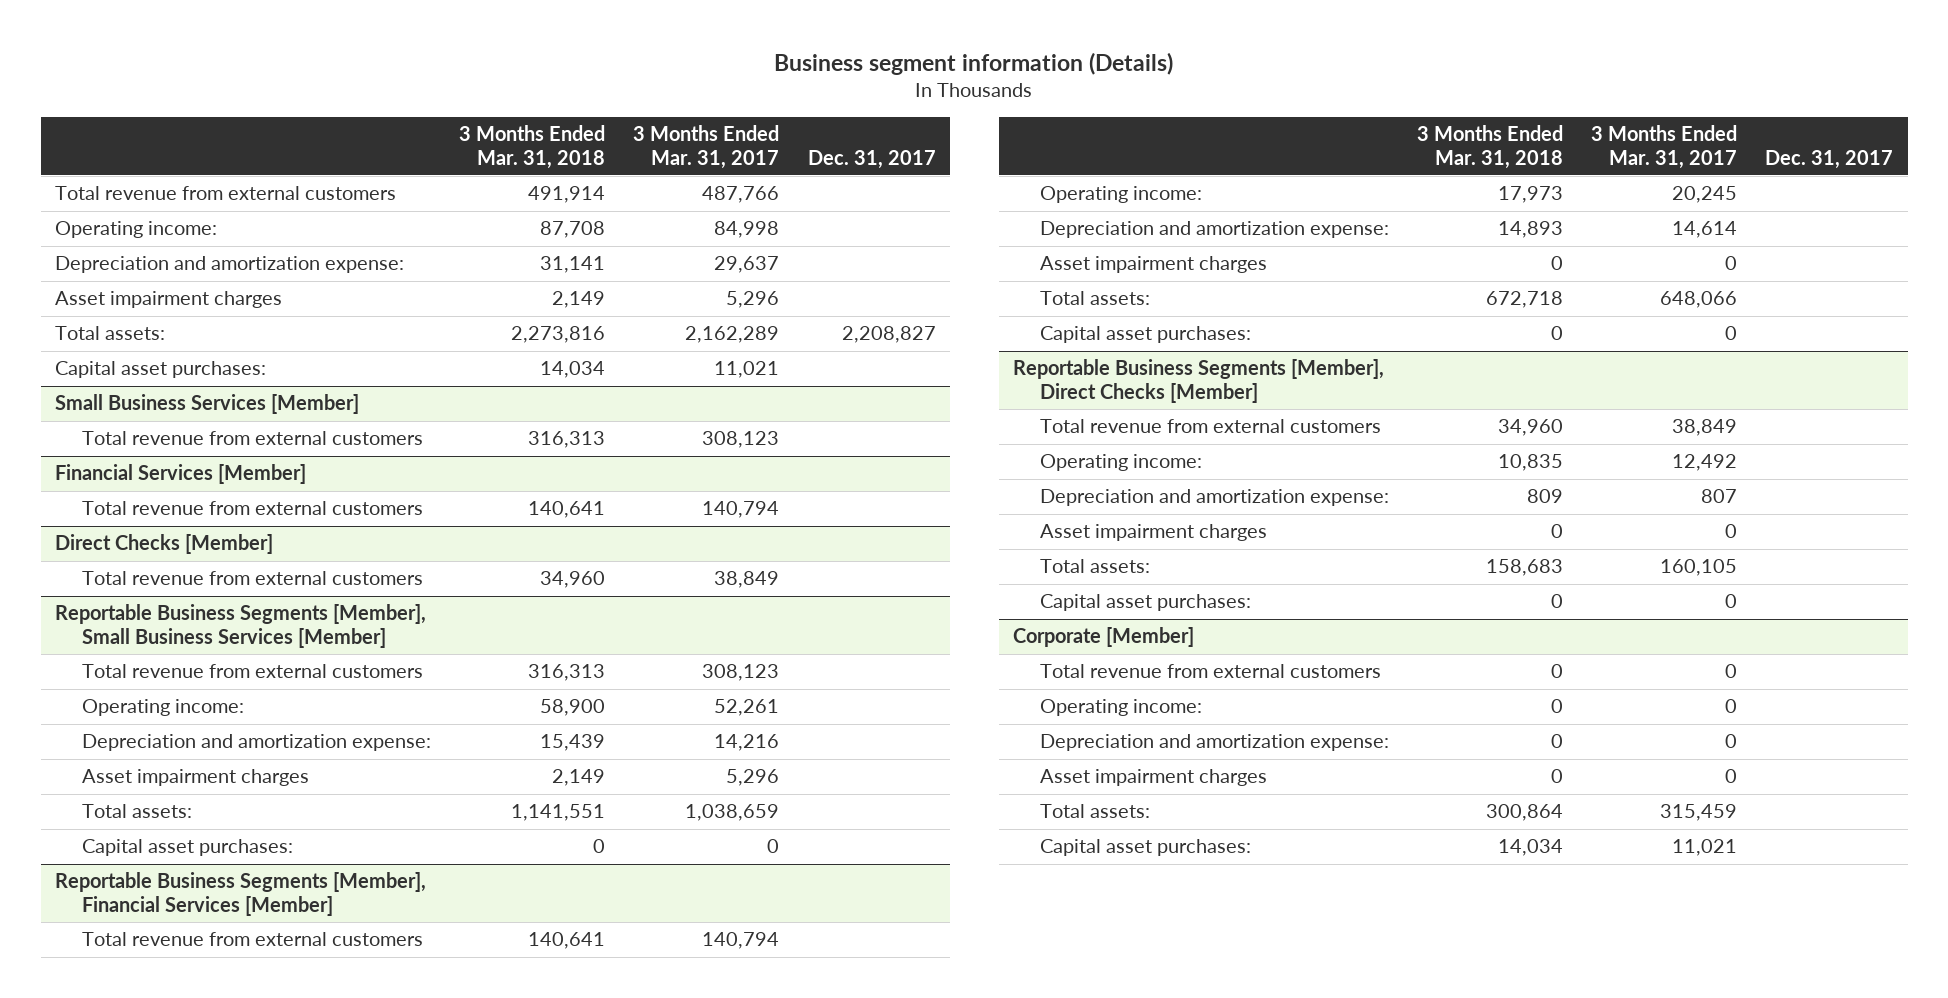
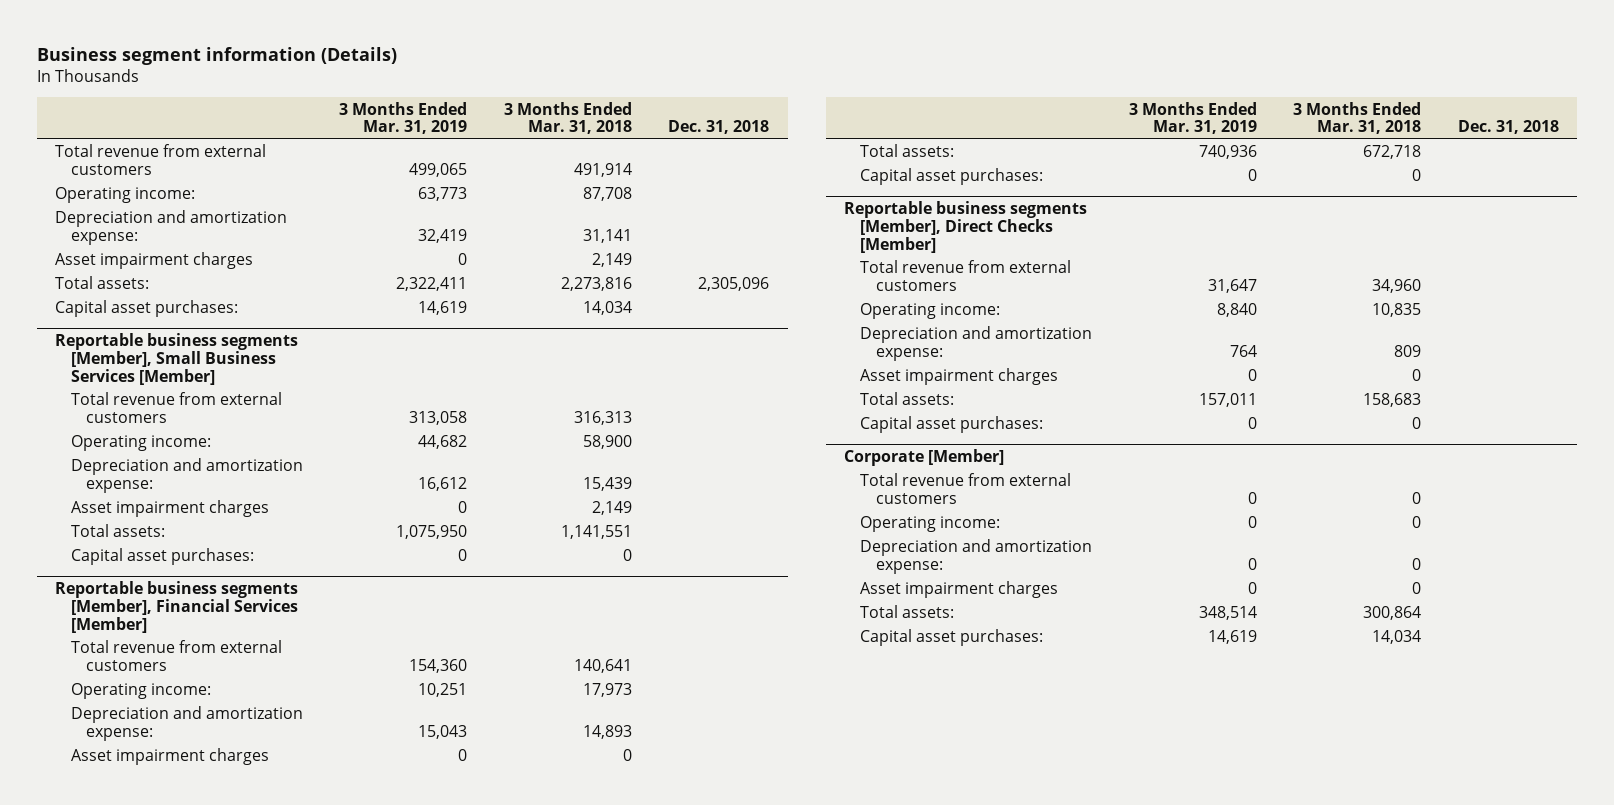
[633,125,780,169] 3 Months Ended Mar. 31, 2017 -> none
[807,149,936,169] Dec. 31, 2017 -> none
none -> [339,101,468,135] 3 Months Ended Mar. 31, 2019
none -> [668,120,770,135] Dec. 31, 2018
[54,394,359,415] Small Business Services [Member] -> none
[81,431,423,446] Total revenue from external customers -> none
[54,464,306,485] Financial Services [Member] -> none
[81,501,423,516] Total revenue from external customers -> none
[54,534,273,555] Direct Checks [Member] -> none
[81,571,423,586] Total revenue from external customers -> none
[54,604,426,648] Reportable Business Segments [Member], Small Business Services [Member] -> [55,333,299,385] Reportable business segments [Member], Small Business Services [Member]
[54,872,426,916] Reportable Business Segments [Member], Financial Services [Member] -> [55,581,299,633] Reportable business segments [Member], Financial Services [Member]
[1012,359,1384,403] Reportable Business Segments [Member], Direct Checks [Member] -> [844,201,1088,253] Reportable business segments [Member], Direct Checks [Member]

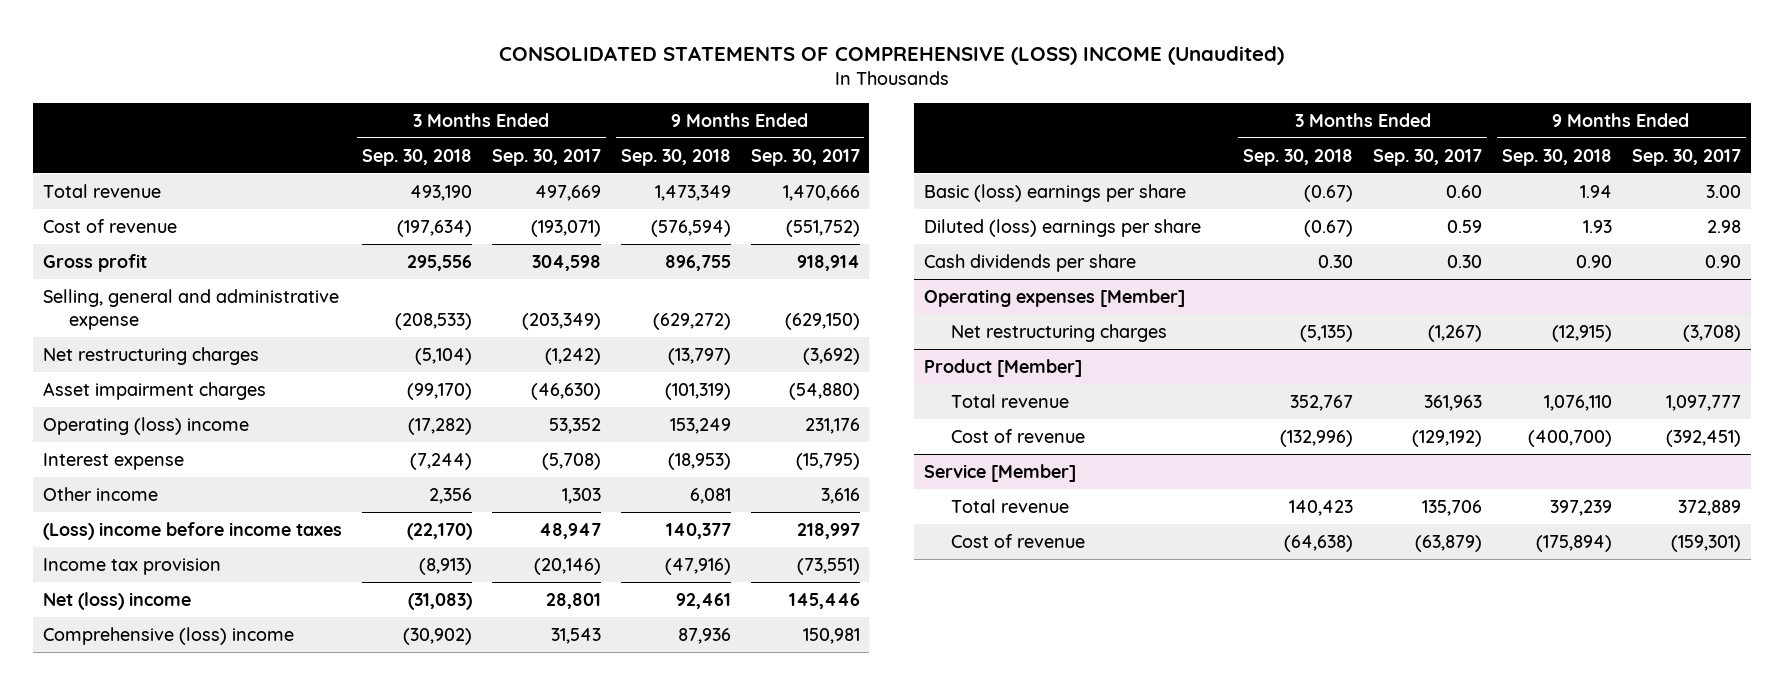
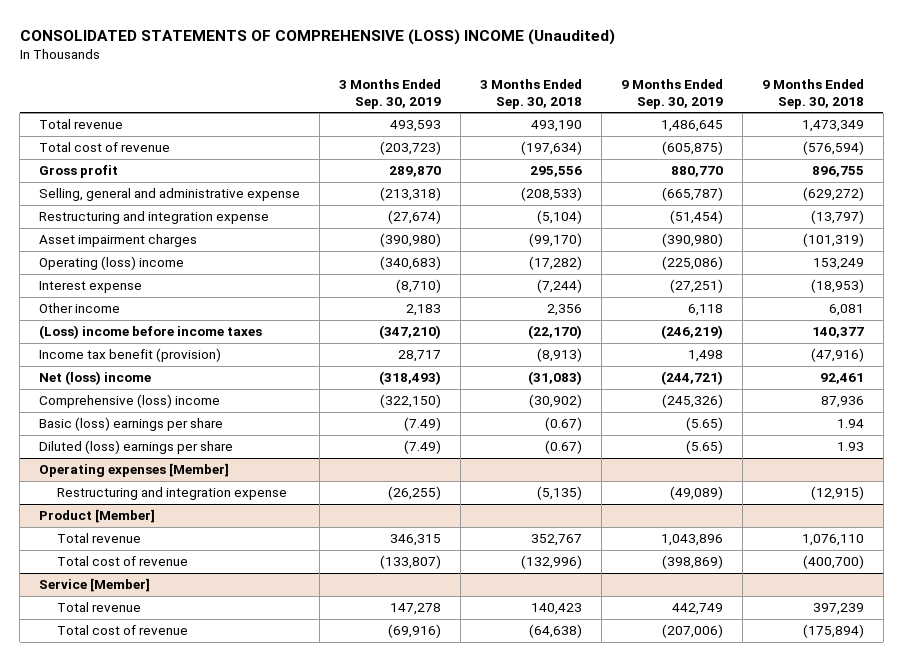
[491,148,601,166] Sep. 30, 2017 -> none
[750,148,860,166] Sep. 30, 2017 -> none
none -> [339,78,442,109] 3 Months Ended Sep. 30, 2019
none -> [621,78,724,109] 9 Months Ended Sep. 30, 2019
[43,218,178,233] Cost of revenue -> [39,142,171,153] Total cost of revenue
[43,346,260,365] Net restructuring charges -> [39,211,270,225] Restructuring and integration expense
[43,557,222,575] Income tax provision -> [39,348,222,363] Income tax benefit (provision)
[924,253,1137,272] Cash dividends per share -> none
[950,323,1167,342] Net restructuring charges -> [56,487,287,501] Restructuring and integration expense
[950,428,1085,443] Cost of revenue -> [56,556,188,567] Total cost of revenue
[950,533,1085,548] Cost of revenue -> [56,625,188,636] Total cost of revenue

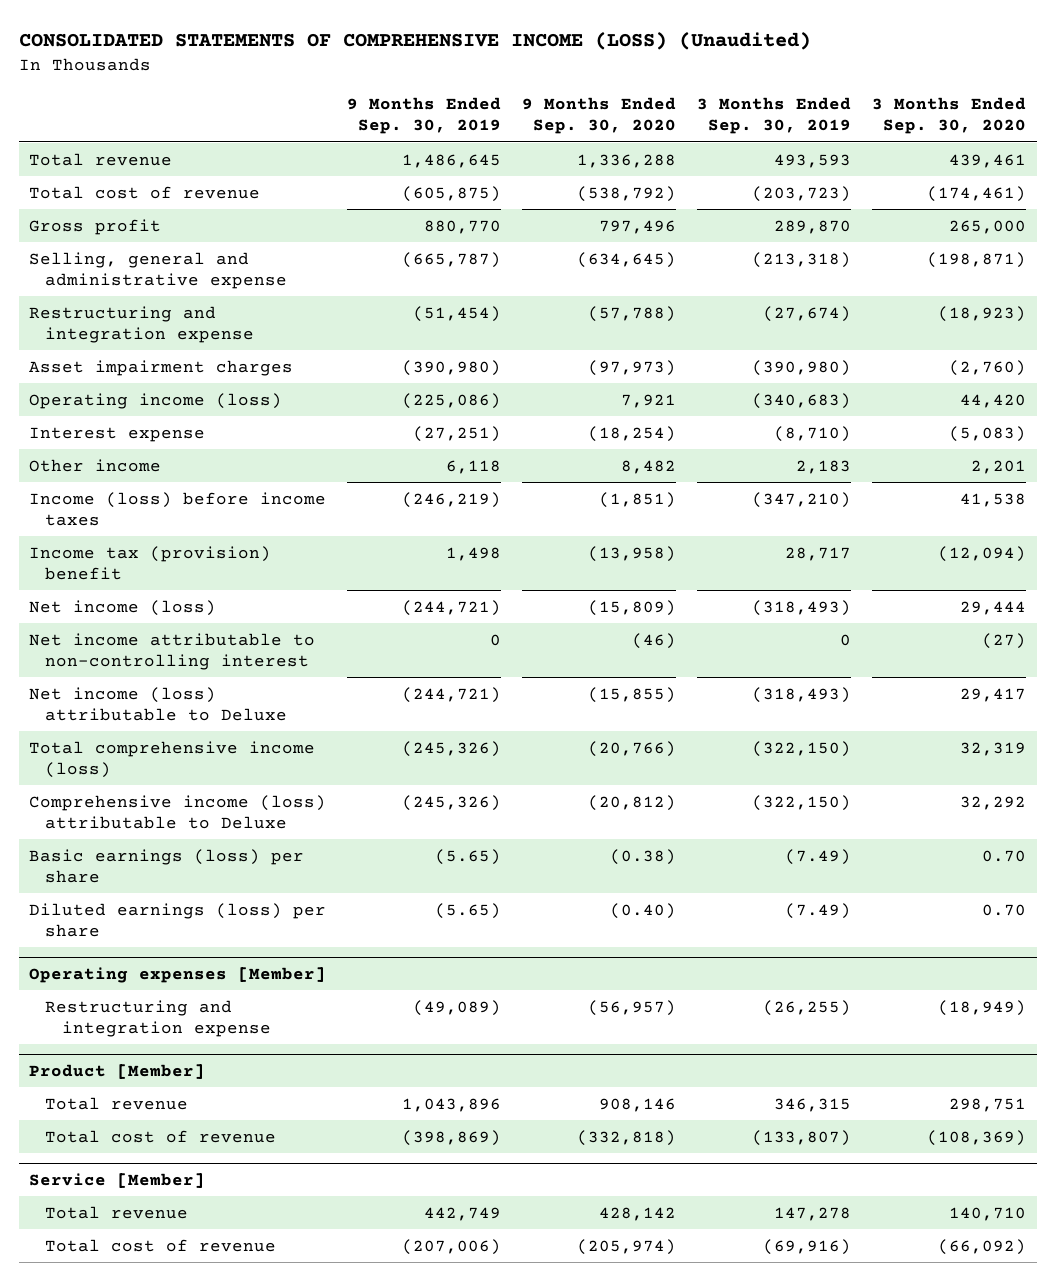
[19,28,615,45] CONSOLIDATED STATEMENTS OF COMPREHENSIVE (LOSS) INCOME (Unaudited) -> [18,32,811,51] CONSOLIDATED STATEMENTS OF COMPREHENSIVE INCOME (LOSS) (Unaudited)
[480,78,583,109] 3 Months Ended Sep. 30, 2018 -> none
[762,78,865,109] 9 Months Ended Sep. 30, 2018 -> none
none -> [522,97,677,135] 9 Months Ended Sep. 30, 2020
none -> [872,97,1027,135] 3 Months Ended Sep. 30, 2020
[39,256,185,271] Operating (loss) income -> [29,392,283,409] Operating income (loss)
[39,325,263,340] (Loss) income before income taxes -> [29,491,327,526] Income (loss) before income taxes
[39,348,222,363] Income tax benefit (provision) -> [29,545,272,580] Income tax (provision) benefit
none -> [29,599,217,616] Net income (loss)
none -> [29,632,316,670] Net income attributable to non-controlling interest
[39,371,152,386] Net (loss) income -> [29,686,288,721] Net income (loss) attributable to Deluxe
none -> [29,740,316,778] Total comprehensive income (loss)
[39,394,221,409] Comprehensive (loss) income -> [29,794,327,829] Comprehensive income (loss) attributable to Deluxe
[39,417,224,432] Basic (loss) earnings per share -> [29,848,305,883] Basic earnings (loss) per share
[39,440,234,455] Diluted (loss) earnings per share -> [29,902,327,937] Diluted earnings (loss) per share

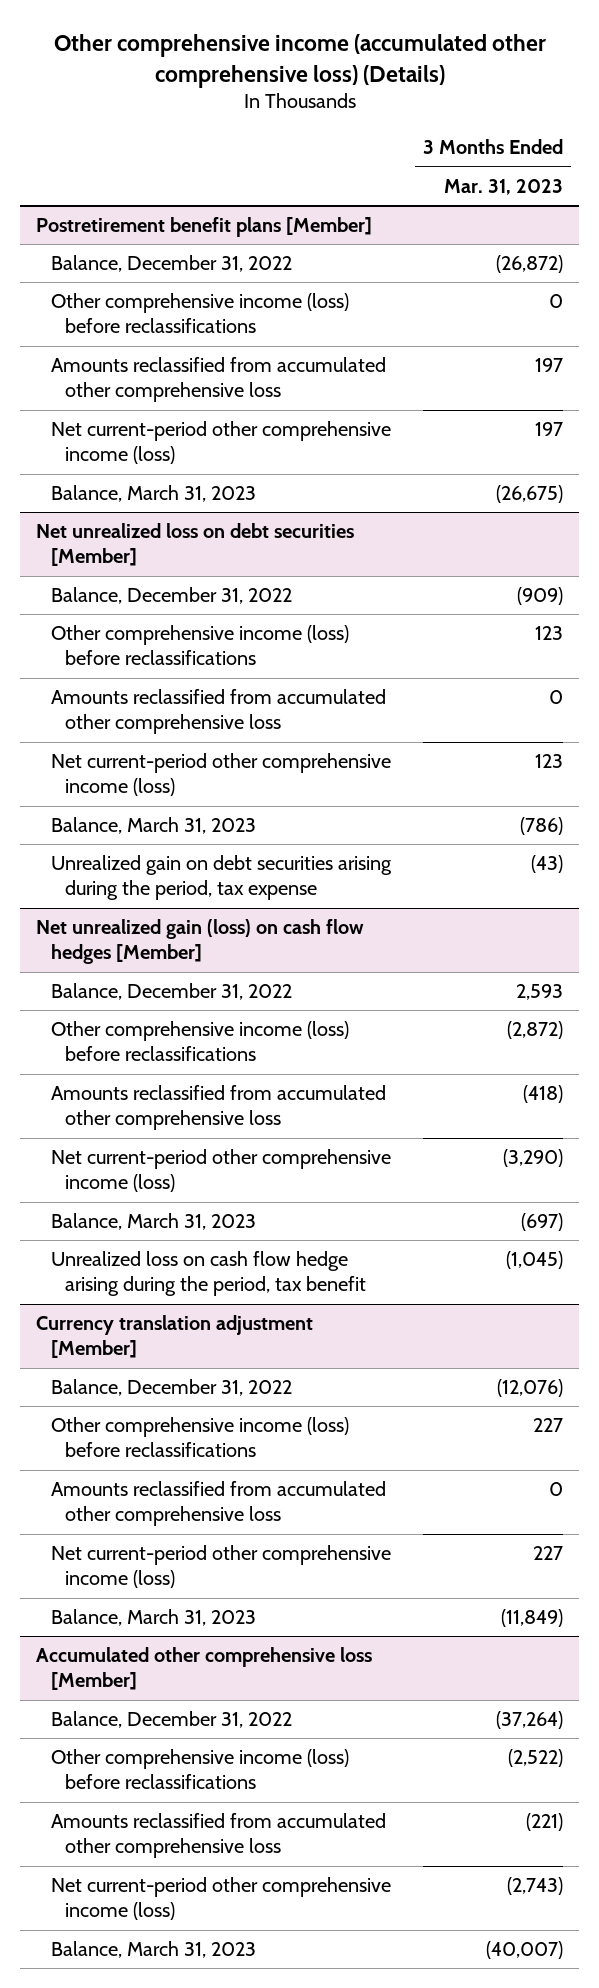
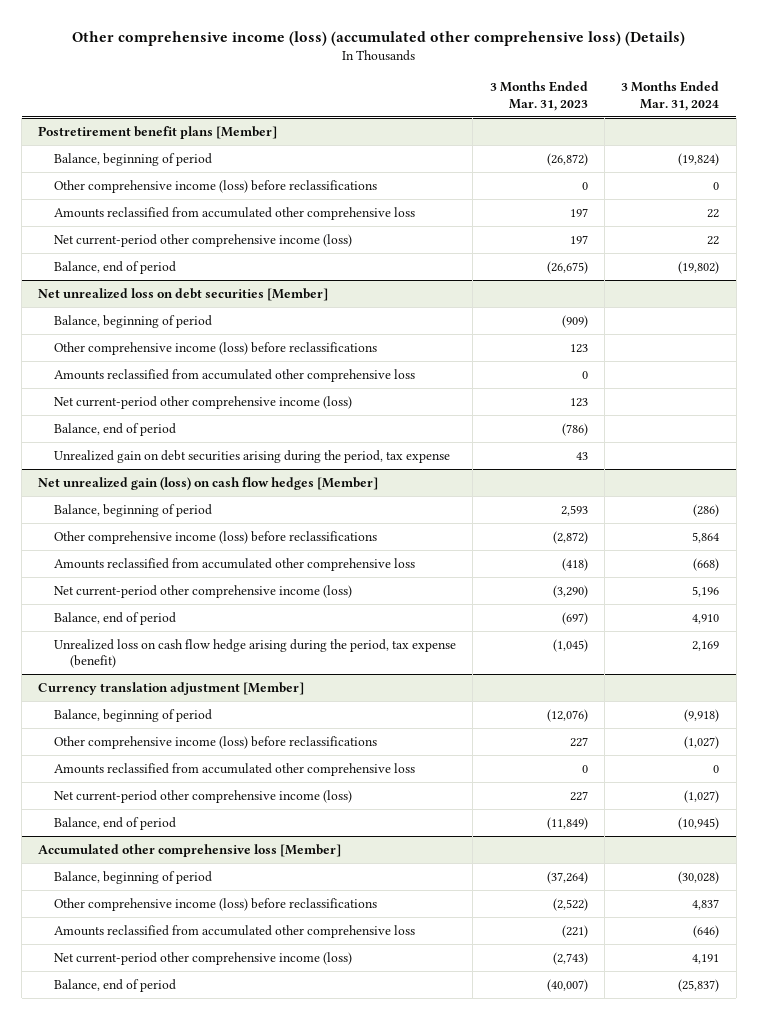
[53,33,546,88] Other comprehensive income (accumulated other comprehensive loss) (Details) -> [71,31,685,47] Other comprehensive income (loss) (accumulated other comprehensive loss) (Details)
none -> [621,81,720,111] 3 Months Ended Mar. 31, 2024
[50,255,292,273] Balance, December 31, 2022 -> [54,152,213,166] Balance, beginning of period
[50,485,256,503] Balance, March 31, 2023 -> [54,260,177,274] Balance, end of period
[50,587,292,605] Balance, December 31, 2022 -> [54,314,213,328] Balance, beginning of period
[50,817,256,835] Balance, March 31, 2023 -> [54,422,177,436] Balance, end of period
[531,855,564,874] (43) -> [575,451,588,460] 43
[50,983,292,1001] Balance, December 31, 2022 -> [54,503,213,517] Balance, beginning of period
[50,1213,256,1231] Balance, March 31, 2023 -> [54,611,177,625] Balance, end of period
[50,1251,367,1297] Unrealized loss on cash flow hedge arising during the period, tax benefit -> [54,638,457,669] Unrealized loss on cash flow hedge arising during the period, tax expense (benefit)
[50,1379,292,1397] Balance, December 31, 2022 -> [54,708,213,722] Balance, beginning of period
[50,1609,256,1627] Balance, March 31, 2023 -> [54,816,177,830] Balance, end of period
[50,1711,292,1729] Balance, December 31, 2022 -> [54,870,213,884] Balance, beginning of period
[50,1941,256,1959] Balance, March 31, 2023 -> [54,978,177,992] Balance, end of period

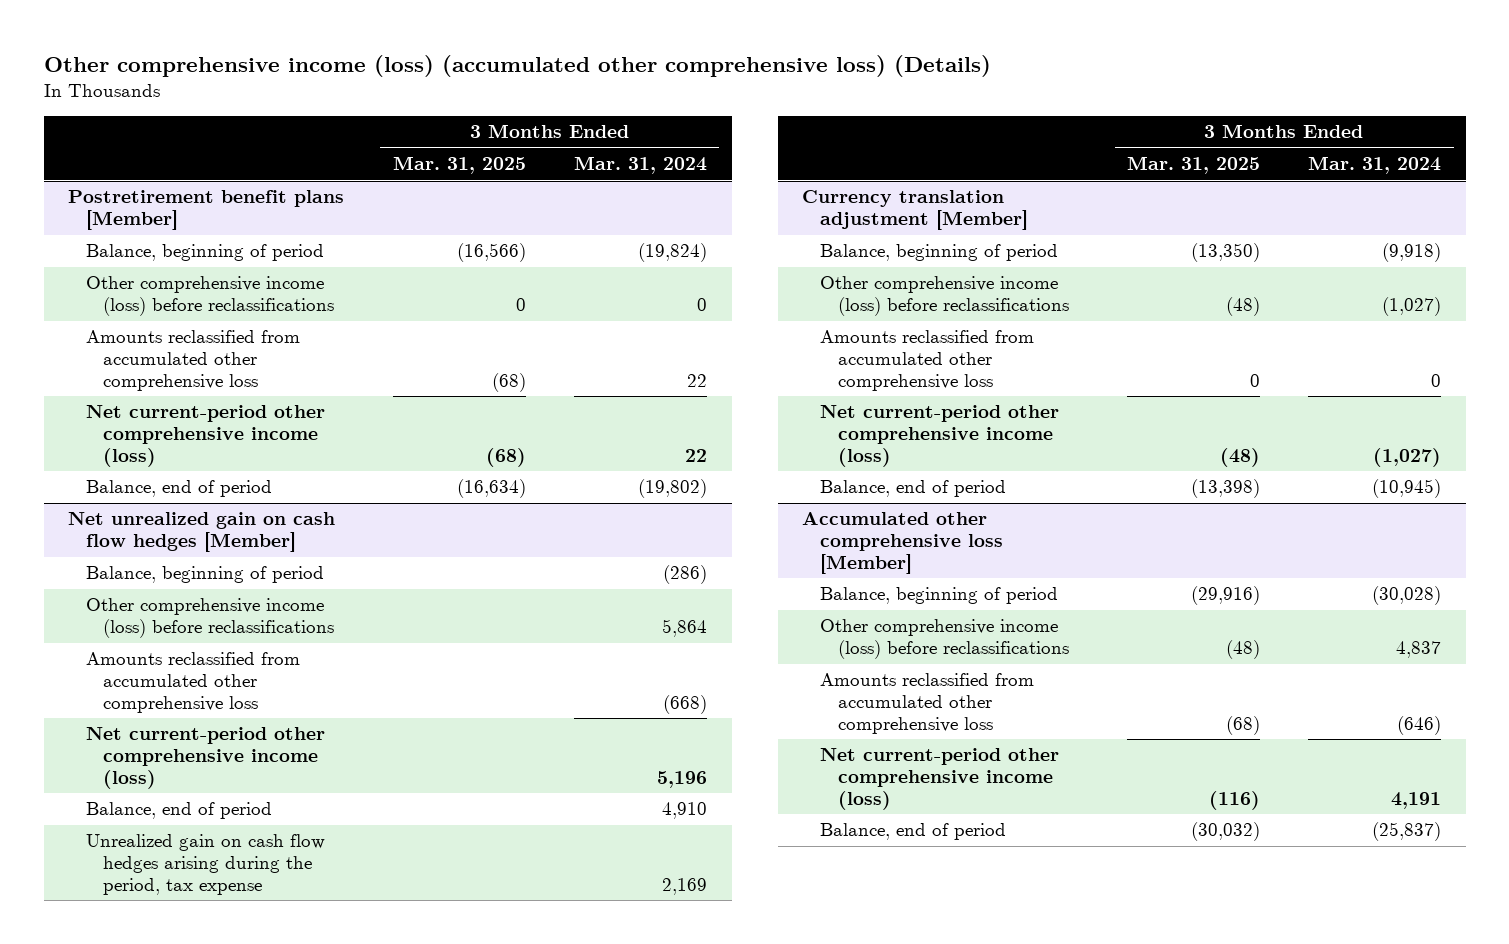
[489,81,588,111] 3 Months Ended Mar. 31, 2023 -> none
none -> [392,156,526,175] Mar. 31, 2025
[38,287,329,301] Net unrealized loss on debt securities [Member] -> none
[54,314,213,328] Balance, beginning of period -> none
[54,341,378,355] Other comprehensive income (loss) before reclassifications -> none
[54,368,416,382] Amounts reclassified from accumulated other comprehensive loss -> none
[54,395,353,409] Net current-period other comprehensive income (loss) -> none
[54,422,177,436] Balance, end of period -> none
[54,449,451,463] Unrealized gain on debt securities arising during the period, tax expense -> none
[38,476,379,490] Net unrealized gain (loss) on cash flow hedges [Member] -> [67,512,335,553] Net unrealized gain on cash flow hedges [Member]
[54,638,457,669] Unrealized loss on cash flow hedge arising during the period, tax expense (benefit) -> [85,834,325,895] Unrealized gain on cash flow hedges arising during the period, tax expense

